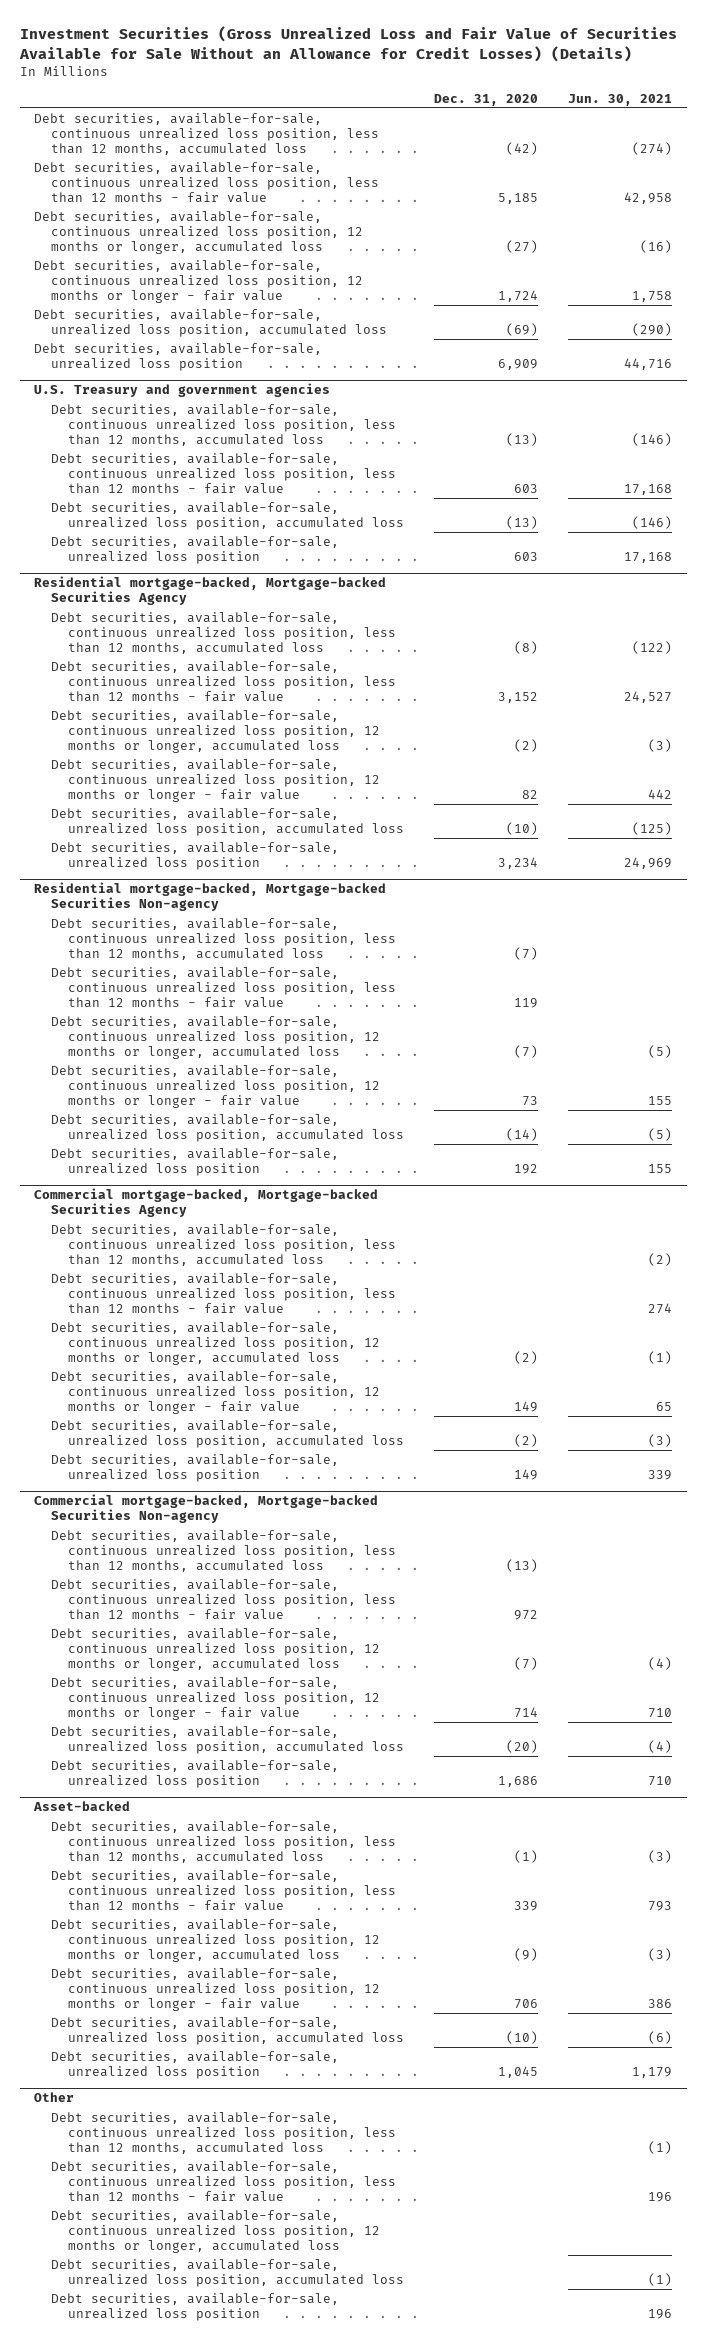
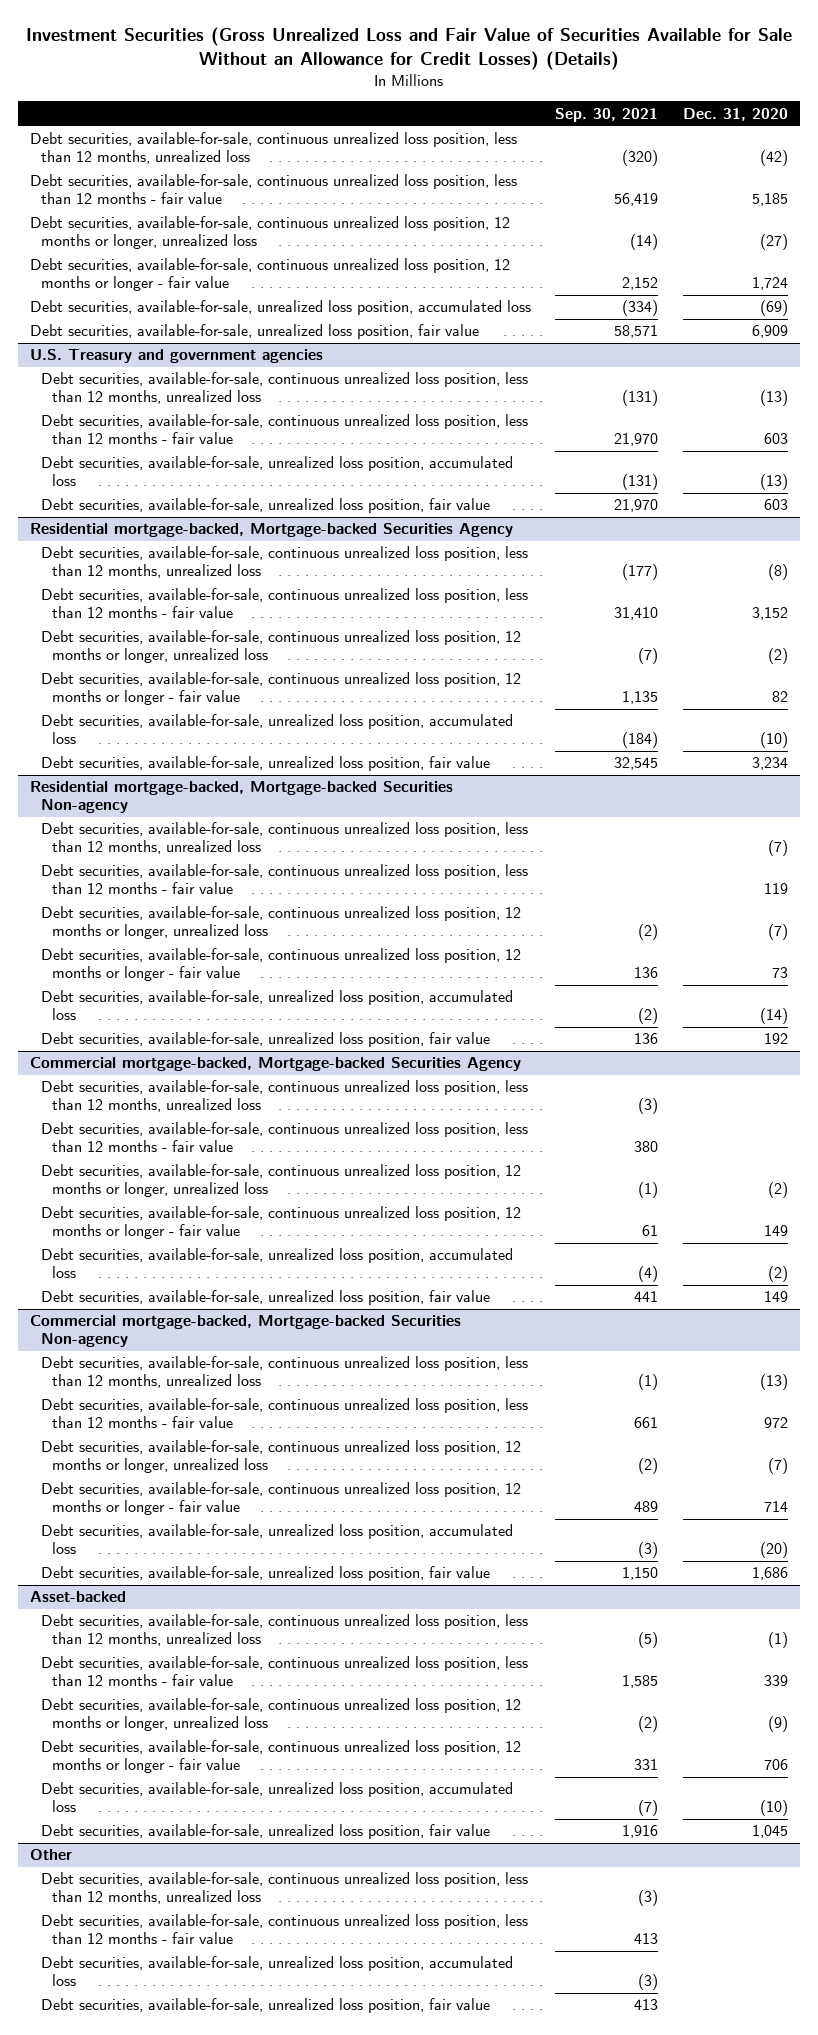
[567,93,672,106] Jun. 30, 2021 -> none
none -> [555,107,659,122] Sep. 30, 2021
[34,113,380,155] Debt securities, available-for-sale, continuous unrealized loss position, less than 12 months, accumulated loss -> [29,132,517,165] Debt securities, available-for-sale, continuous unrealized loss position, less than 12 months, unrealized loss
[34,211,364,254] Debt securities, available-for-sale, continuous unrealized loss position, 12 months or longer, accumulated loss -> [29,216,510,250] Debt securities, available-for-sale, continuous unrealized loss position, 12 months or longer, unrealized loss
[34,343,323,371] Debt securities, available-for-sale, unrealized loss position -> [29,324,479,340] Debt securities, available-for-sale, unrealized loss position, fair value
[51,404,396,446] Debt securities, available-for-sale, continuous unrealized loss position, less than 12 months, accumulated loss -> [40,372,528,405] Debt securities, available-for-sale, continuous unrealized loss position, less than 12 months, unrealized loss
[51,536,340,564] Debt securities, available-for-sale, unrealized loss position -> [40,498,490,514] Debt securities, available-for-sale, unrealized loss position, fair value
[51,612,396,654] Debt securities, available-for-sale, continuous unrealized loss position, less than 12 months, accumulated loss -> [40,546,528,579] Debt securities, available-for-sale, continuous unrealized loss position, less than 12 months, unrealized loss
[51,710,380,753] Debt securities, available-for-sale, continuous unrealized loss position, 12 months or longer, accumulated loss -> [40,630,521,664] Debt securities, available-for-sale, continuous unrealized loss position, 12 months or longer, unrealized loss
[51,842,340,870] Debt securities, available-for-sale, unrealized loss position -> [40,756,490,772] Debt securities, available-for-sale, unrealized loss position, fair value
[51,918,396,960] Debt securities, available-for-sale, continuous unrealized loss position, less than 12 months, accumulated loss -> [40,822,528,855] Debt securities, available-for-sale, continuous unrealized loss position, less than 12 months, unrealized loss
[51,1016,380,1059] Debt securities, available-for-sale, continuous unrealized loss position, 12 months or longer, accumulated loss -> [40,906,521,940] Debt securities, available-for-sale, continuous unrealized loss position, 12 months or longer, unrealized loss
[51,1148,340,1176] Debt securities, available-for-sale, unrealized loss position -> [40,1032,490,1048] Debt securities, available-for-sale, unrealized loss position, fair value
[51,1224,396,1266] Debt securities, available-for-sale, continuous unrealized loss position, less than 12 months, accumulated loss -> [40,1080,528,1113] Debt securities, available-for-sale, continuous unrealized loss position, less than 12 months, unrealized loss
[51,1322,380,1365] Debt securities, available-for-sale, continuous unrealized loss position, 12 months or longer, accumulated loss -> [40,1164,521,1198] Debt securities, available-for-sale, continuous unrealized loss position, 12 months or longer, unrealized loss
[51,1454,340,1482] Debt securities, available-for-sale, unrealized loss position -> [40,1290,490,1306] Debt securities, available-for-sale, unrealized loss position, fair value
[51,1530,396,1572] Debt securities, available-for-sale, continuous unrealized loss position, less than 12 months, accumulated loss -> [40,1356,528,1389] Debt securities, available-for-sale, continuous unrealized loss position, less than 12 months, unrealized loss
[51,1628,380,1671] Debt securities, available-for-sale, continuous unrealized loss position, 12 months or longer, accumulated loss -> [40,1440,521,1474] Debt securities, available-for-sale, continuous unrealized loss position, 12 months or longer, unrealized loss
[51,1760,340,1788] Debt securities, available-for-sale, unrealized loss position -> [40,1566,490,1582] Debt securities, available-for-sale, unrealized loss position, fair value
[51,1821,396,1863] Debt securities, available-for-sale, continuous unrealized loss position, less than 12 months, accumulated loss -> [40,1614,528,1647] Debt securities, available-for-sale, continuous unrealized loss position, less than 12 months, unrealized loss
[51,1919,380,1962] Debt securities, available-for-sale, continuous unrealized loss position, 12 months or longer, accumulated loss -> [40,1698,521,1732] Debt securities, available-for-sale, continuous unrealized loss position, 12 months or longer, unrealized loss
[51,2051,340,2079] Debt securities, available-for-sale, unrealized loss position -> [40,1824,490,1840] Debt securities, available-for-sale, unrealized loss position, fair value
[51,2112,396,2154] Debt securities, available-for-sale, continuous unrealized loss position, less than 12 months, accumulated loss -> [40,1872,528,1905] Debt securities, available-for-sale, continuous unrealized loss position, less than 12 months, unrealized loss
[51,2210,380,2253] Debt securities, available-for-sale, continuous unrealized loss position, 12 months or longer, accumulated loss -> none
[51,2293,340,2321] Debt securities, available-for-sale, unrealized loss position -> [40,1998,490,2014] Debt securities, available-for-sale, unrealized loss position, fair value

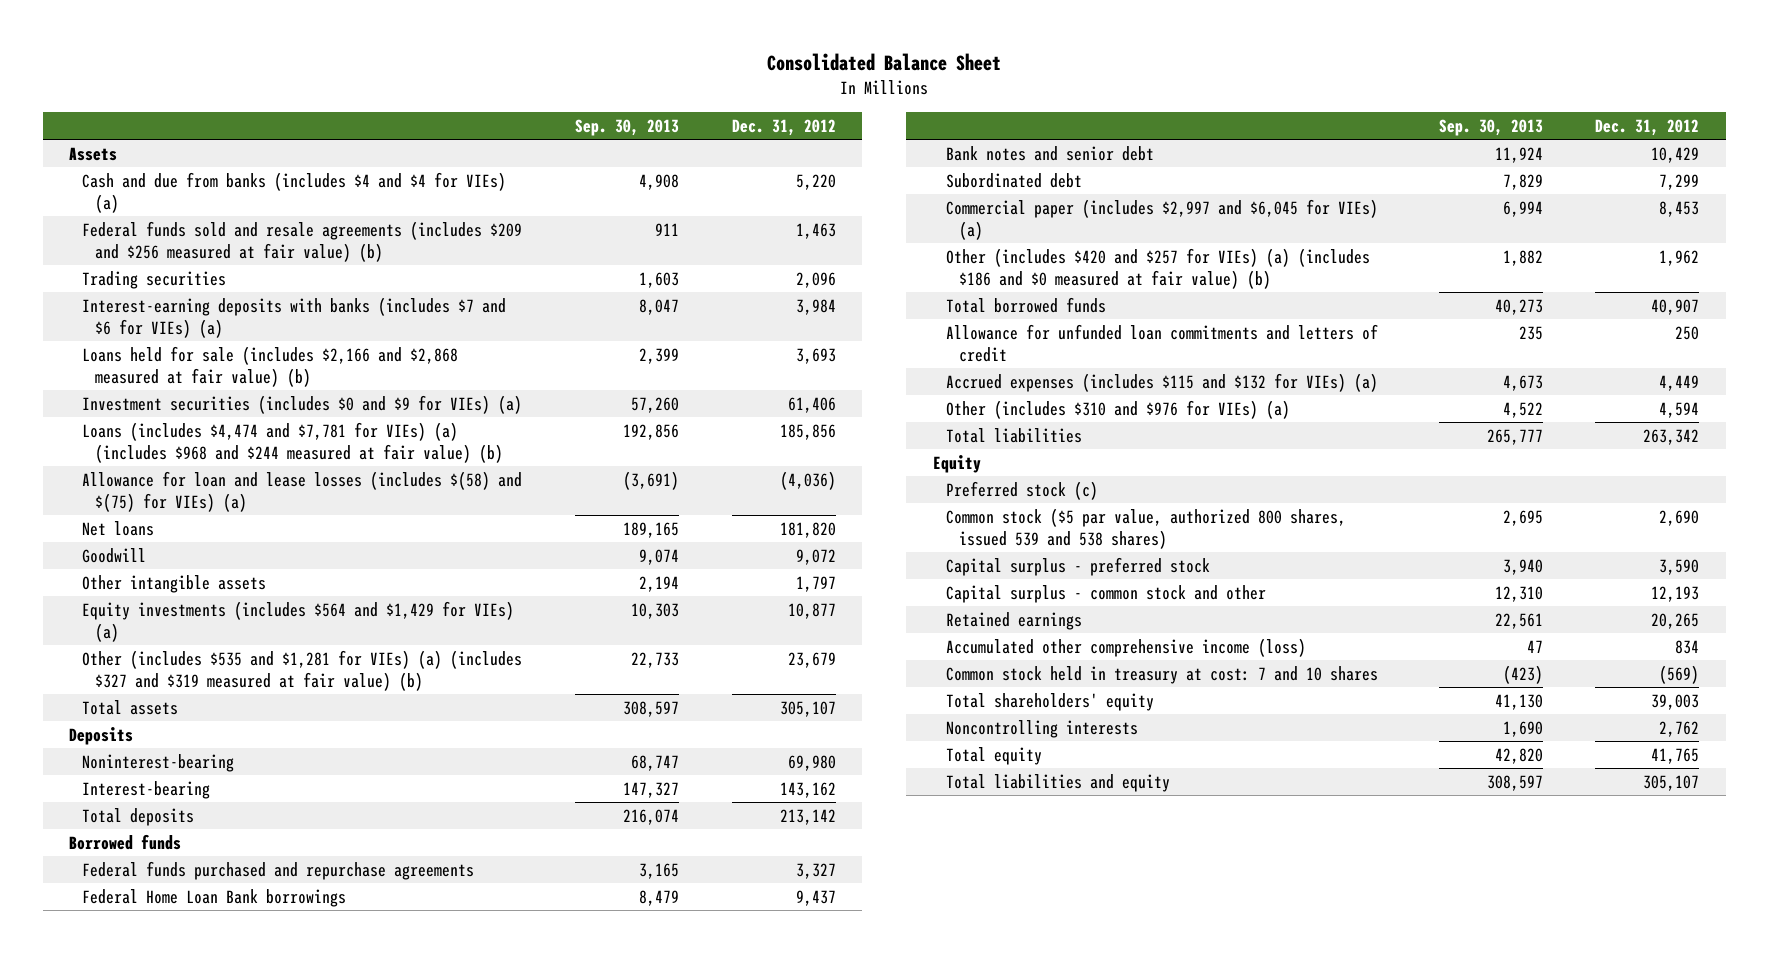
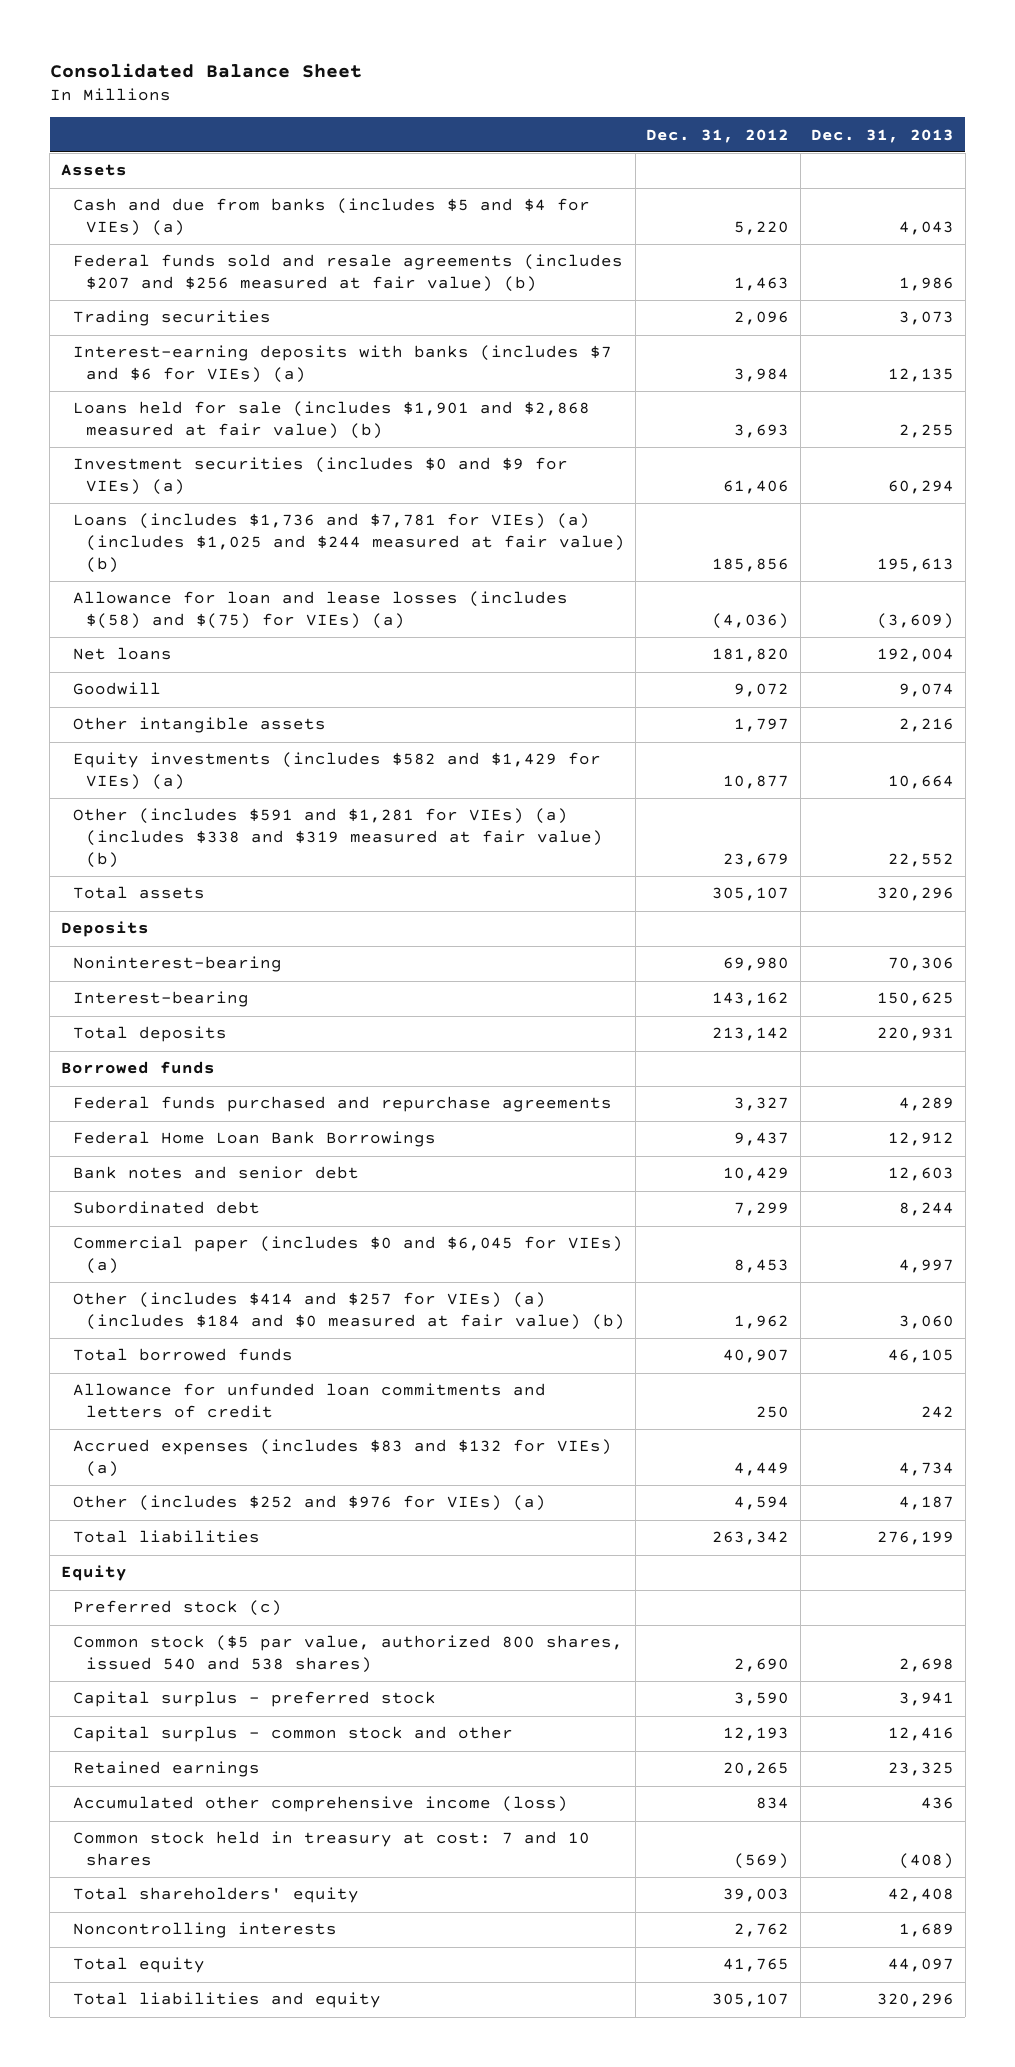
[575,118,680,136] Sep. 30, 2013 -> none
none -> [811,128,955,143] Dec. 31, 2013
[82,171,507,213] Cash and due from banks (includes $4 and $4 for VIEs) (a) -> [73,198,591,237] Cash and due from banks (includes $5 and $4 for VIEs) (a)
[82,220,523,262] Federal funds sold and resale agreements (includes $209 and $256 measured at fair value) (b) -> [73,254,624,293] Federal funds sold and resale agreements (includes $207 and $256 measured at fair value) (b)
[82,345,459,387] Loans held for sale (includes $2,166 and $2,868 measured at fair value) (b) -> [73,401,591,440] Loans held for sale (includes $1,901 and $2,868 measured at fair value) (b)
[82,421,504,463] Loans (includes $4,474 and $7,781 for VIEs) (a) (includes $968 and $244 measured at fair value) (b) -> [73,513,625,573] Loans (includes $1,736 and $7,781 for VIEs) (a) (includes $1,025 and $244 measured at fair value) (b)
[82,600,515,642] Equity investments (includes $564 and $1,429 for VIEs) (a) -> [73,752,602,791] Equity investments (includes $582 and $1,429 for VIEs) (a)
[82,649,523,691] Other (includes $535 and $1,281 for VIEs) (a) (includes $327 and $319 measured at fair value) (b) -> [73,808,603,868] Other (includes $591 and $1,281 for VIEs) (a) (includes $338 and $319 measured at fair value) (b)
[82,888,347,907] Federal Home Loan Bank borrowings -> [73,1131,437,1148] Federal Home Loan Bank Borrowings
[945,198,1378,240] Commercial paper (includes $2,997 and $6,045 for VIEs) (a) -> [73,1236,624,1275] Commercial paper (includes $0 and $6,045 for VIEs) (a)
[945,247,1370,289] Other (includes $420 and $257 for VIEs) (a) (includes $186 and $0 measured at fair value) (b) -> [73,1292,625,1331] Other (includes $414 and $257 for VIEs) (a) (includes $184 and $0 measured at fair value) (b)
[945,372,1378,392] Accrued expenses (includes $115 and $132 for VIEs) (a) -> [73,1439,613,1478] Accrued expenses (includes $83 and $132 for VIEs) (a)
[945,399,1290,419] Other (includes $310 and $976 for VIEs) (a) -> [73,1495,547,1512] Other (includes $252 and $976 for VIEs) (a)
[945,507,1346,549] Common stock ($5 par value, authorized 800 shares, issued 539 and 538 shares) -> [73,1635,624,1674] Common stock ($5 par value, authorized 800 shares, issued 540 and 538 shares)

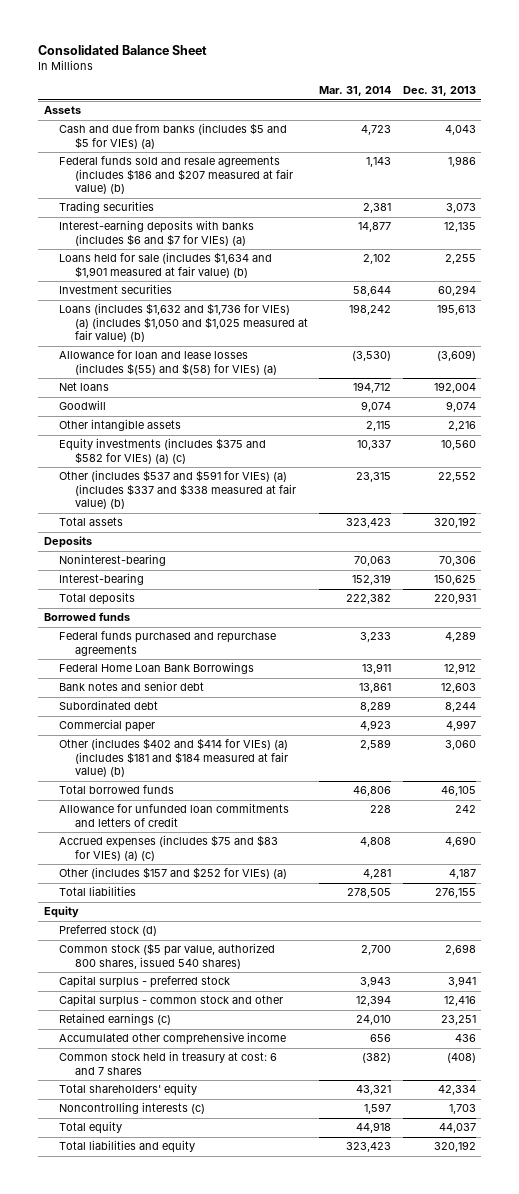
[646,128,790,143] Dec. 31, 2012 -> none
none -> [319,86,392,97] Mar. 31, 2014
[73,198,591,237] Cash and due from banks (includes $5 and $4 for VIEs) (a) -> [59,123,288,149] Cash and due from banks (includes $5 and $5 for VIEs) (a)
[73,254,624,293] Federal funds sold and resale agreements (includes $207 and $256 measured at fair value) (b) -> [59,156,293,195] Federal funds sold and resale agreements (includes $186 and $207 measured at fair value) (b)
[73,345,613,384] Interest-earning deposits with banks (includes $7 and $6 for VIEs) (a) -> [59,220,255,246] Interest-earning deposits with banks (includes $6 and $7 for VIEs) (a)
[73,401,591,440] Loans held for sale (includes $1,901 and $2,868 measured at fair value) (b) -> [59,252,273,278] Loans held for sale (includes $1,634 and $1,901 measured at fair value) (b)
[73,457,569,496] Investment securities (includes $0 and $9 for VIEs) (a) -> [59,284,173,295] Investment securities
[73,513,625,573] Loans (includes $1,736 and $7,781 for VIEs) (a) (includes $1,025 and $244 measured at fair value) (b) -> [59,303,308,343] Loans (includes $1,632 and $1,736 for VIEs) (a) (includes $1,050 and $1,025 measured at fair value) (b)
[73,591,569,630] Allowance for loan and lease losses (includes $(58) and $(75) for VIEs) (a) -> [59,350,277,375] Allowance for loan and lease losses (includes $(55) and $(58) for VIEs) (a)
[73,752,602,791] Equity investments (includes $582 and $1,429 for VIEs) (a) -> [59,438,267,464] Equity investments (includes $375 and $582 for VIEs) (a) (c)
[888,775,955,790] 10,664 -> [440,440,476,451] 10,560
[73,808,603,868] Other (includes $591 and $1,281 for VIEs) (a) (includes $338 and $319 measured at fair value) (b) -> [59,470,296,510] Other (includes $537 and $591 for VIEs) (a) (includes $337 and $338 measured at fair value) (b)
[877,887,955,902] 320,296 -> [433,517,476,529] 320,192
[73,1236,624,1275] Commercial paper (includes $0 and $6,045 for VIEs) (a) -> [59,719,156,733] Commercial paper
[73,1292,625,1331] Other (includes $414 and $257 for VIEs) (a) (includes $184 and $0 measured at fair value) (b) -> [59,738,289,778] Other (includes $402 and $414 for VIEs) (a) (includes $181 and $184 measured at fair value) (b)
[73,1439,613,1478] Accrued expenses (includes $83 and $132 for VIEs) (a) -> [59,835,279,861] Accrued expenses (includes $75 and $83 for VIEs) (a) (c)
[899,1462,955,1477] 4,734 -> [444,836,476,848] 4,690
[73,1495,547,1512] Other (includes $252 and $976 for VIEs) (a) -> [59,867,288,880] Other (includes $157 and $252 for VIEs) (a)
[877,1531,955,1546] 276,199 -> [434,888,476,899] 276,155
[73,1600,283,1617] Preferred stock (c) -> [59,925,158,937] Preferred stock (d)
[73,1635,624,1674] Common stock ($5 par value, authorized 800 shares, issued 540 and 538 shares) -> [59,943,276,969] Common stock ($5 par value, authorized 800 shares, issued 540 shares)
[73,1761,261,1778] Retained earnings -> [59,1013,172,1026] Retained earnings (c)
[888,1762,955,1777] 23,325 -> [440,1015,476,1026] 23,251
[73,1796,569,1813] Accumulated other comprehensive income (loss) -> [59,1032,287,1046] Accumulated other comprehensive income
[73,1831,591,1867] Common stock held in treasury at cost: 7 and 10 shares -> [59,1051,278,1075] Common stock held in treasury at cost: 6 and 7 shares
[888,1888,955,1903] 42,408 -> [437,1085,476,1096] 42,334
[73,1922,338,1939] Noncontrolling interests -> [59,1102,206,1115] Noncontrolling interests (c)
[899,1923,955,1938] 1,689 -> [448,1104,476,1115] 1,703
[888,1958,955,1973] 44,097 -> [438,1123,476,1134] 44,037
[877,1993,955,2008] 320,296 -> [433,1141,476,1153] 320,192

